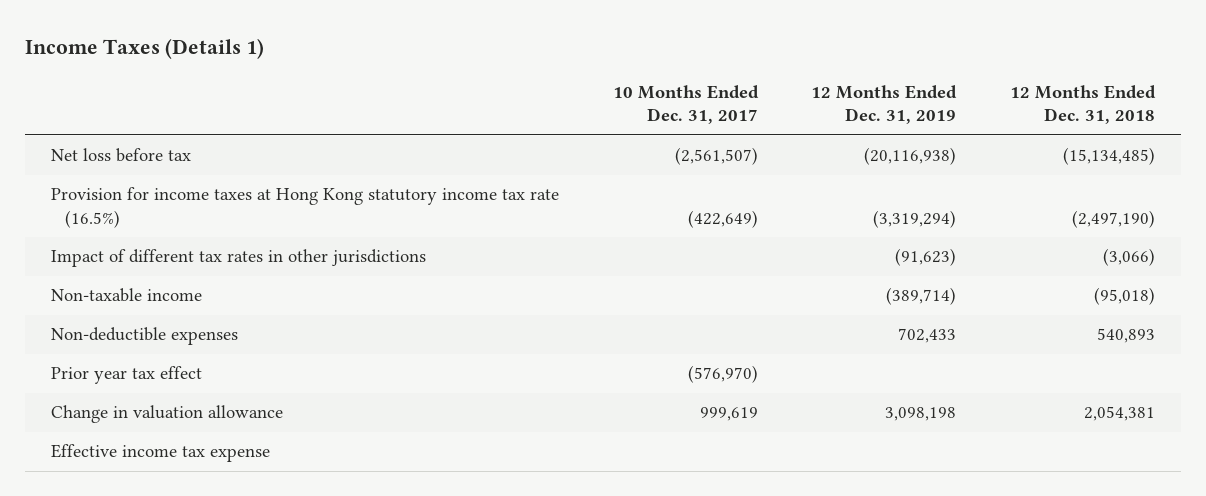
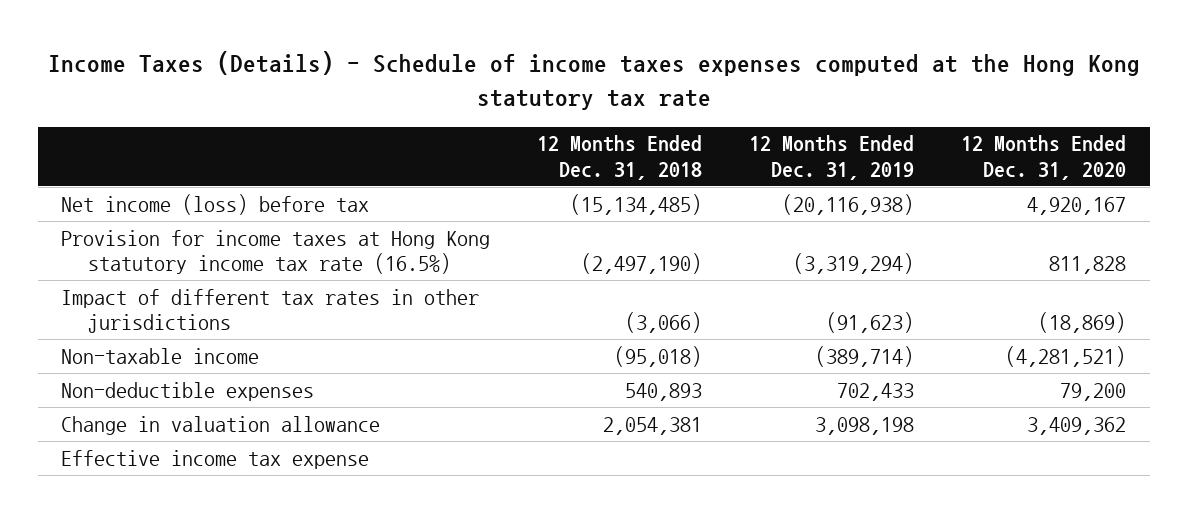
[24,37,264,59] Income Taxes (Details 1) -> [47,51,1140,110] Income Taxes (Details) - Schedule of income taxes expenses computed at the Hong Kong statutory tax rate
[612,84,759,125] 10 Months Ended Dec. 31, 2017 -> none
none -> [961,135,1127,180] 12 Months Ended Dec. 31, 2020
[51,148,192,163] Net loss before tax -> [61,193,370,215] Net income (loss) before tax
[51,366,203,385] Prior year tax effect -> none

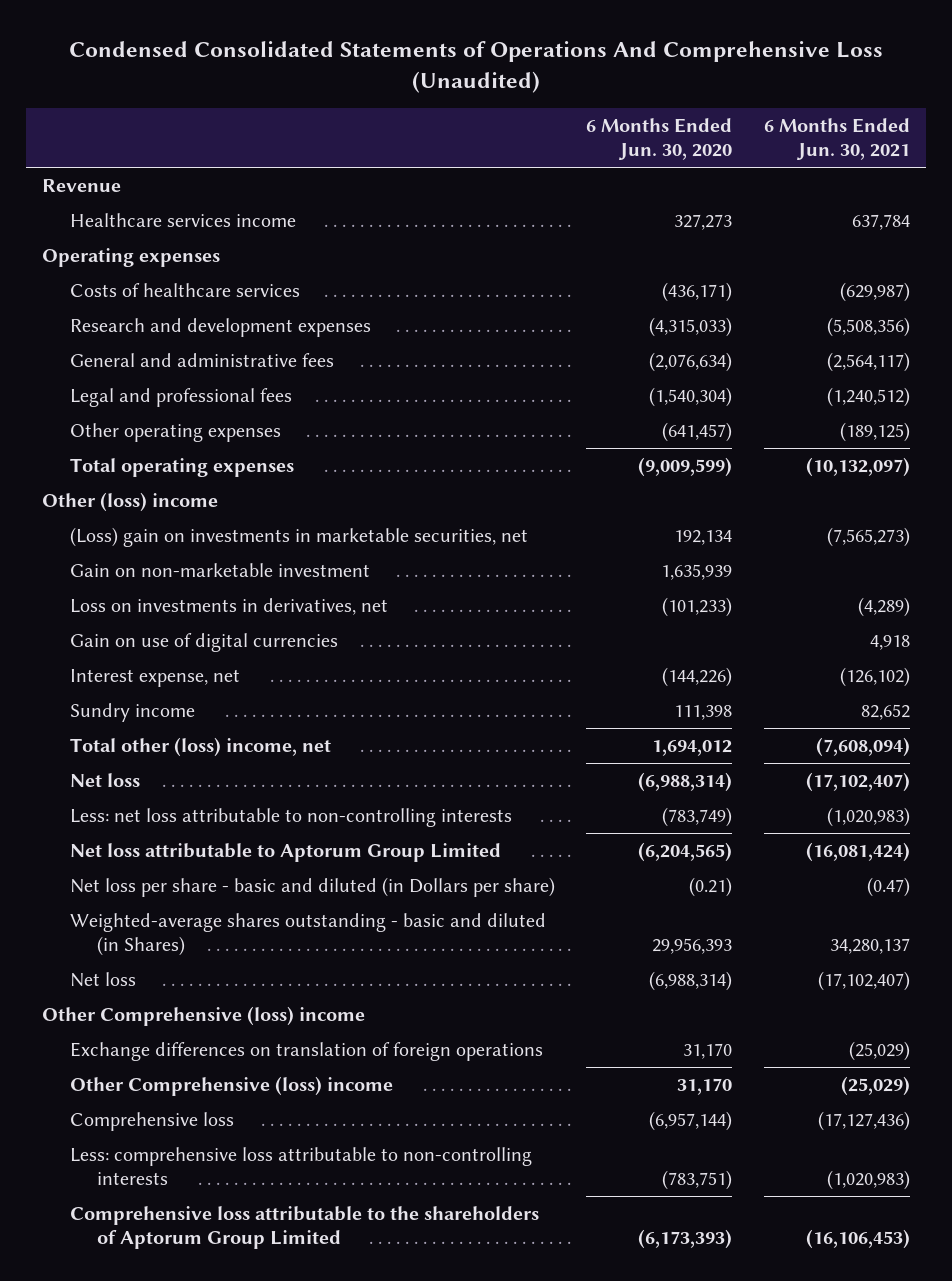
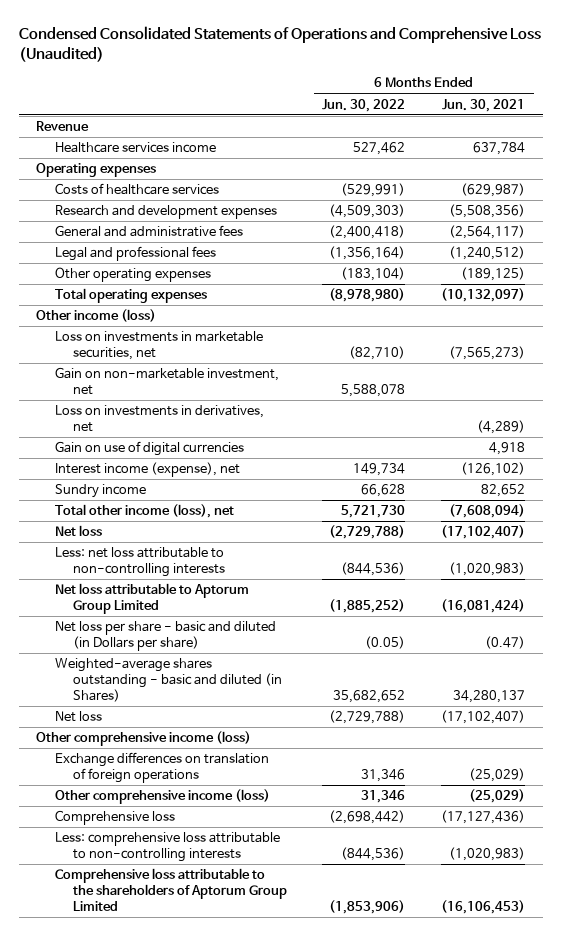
[69,41,884,94] Condensed Consolidated Statements of Operations And Comprehensive Loss (Unaudited) -> [18,25,541,62] Condensed Consolidated Statements of Operations and Comprehensive Loss (Unaudited)
[586,118,733,160] 6 Months Ended Jun. 30, 2020 -> none
none -> [322,98,406,112] Jun. 30, 2022
[42,491,219,512] Other (loss) income -> [36,309,157,323] Other income (loss)
[69,526,528,547] (Loss) gain on investments in marketable securities, net -> [54,331,263,361] Loss on investments in marketable securities, net
[69,562,370,577] Gain on non-marketable investment -> [54,367,279,396] Gain on non-marketable investment, net
[69,668,240,687] Interest expense, net -> [54,462,240,478] Interest income (expense), net
[69,736,331,757] Total other (loss) income, net -> [54,504,234,519] Total other income (loss), net
[42,1005,366,1026] Other Comprehensive (loss) income -> [36,731,252,747] Other comprehensive income (loss)
[69,1075,393,1096] Other Comprehensive (loss) income -> [54,789,270,805] Other comprehensive income (loss)

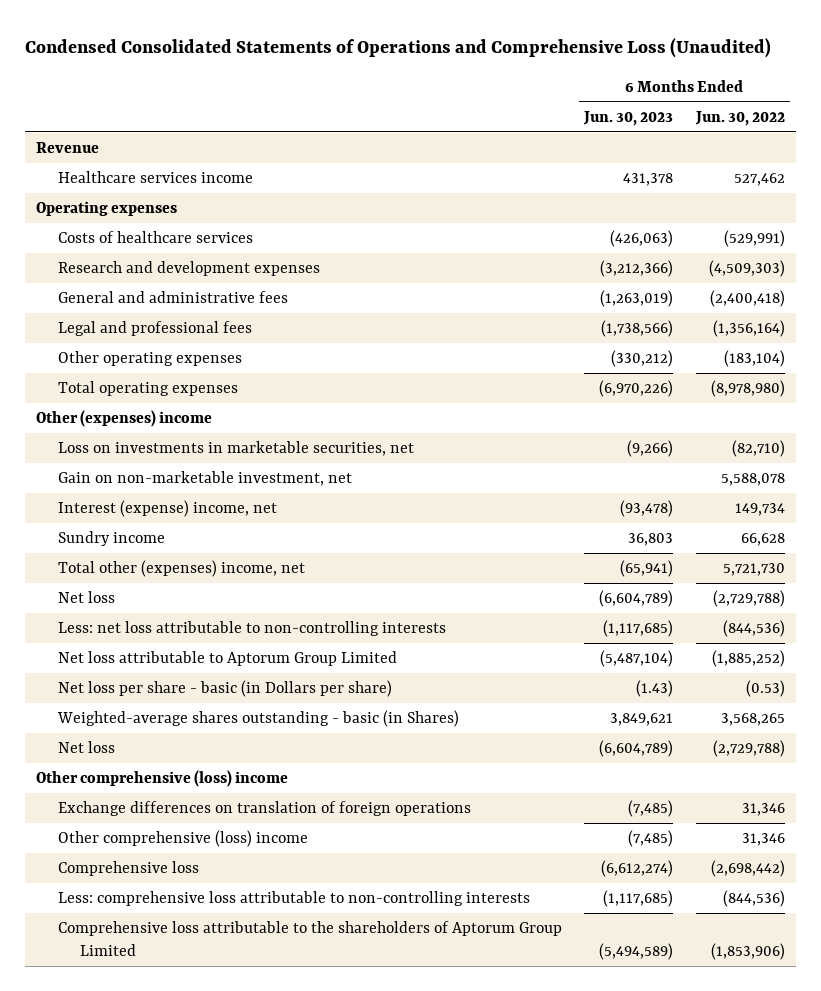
[441,98,525,112] Jun. 30, 2021 -> none
none -> [583,111,674,127] Jun. 30, 2023
[36,309,157,323] Other income (loss) -> [36,410,213,428] Other (expenses) income
[54,405,264,433] Loss on investments in derivatives, net -> none
[54,441,244,457] Gain on use of digital currencies -> none
[54,462,240,478] Interest income (expense), net -> [57,500,277,518] Interest (expense) income, net
[54,504,234,519] Total other income (loss), net -> [57,560,305,578] Total other (expenses) income, net
[54,621,276,652] Net loss per share - basic and diluted (in Dollars per share) -> [57,680,392,698] Net loss per share - basic (in Dollars per share)
[365,636,406,650] (0.05) -> [745,680,785,698] (0.53)
[54,658,283,703] Weighted-average shares outstanding - basic and diluted (in Shares) -> [56,710,459,728] Weighted-average shares outstanding - basic (in Shares)
[333,690,406,704] 35,682,652 -> [720,713,785,727] 3,568,265
[36,731,252,747] Other comprehensive income (loss) -> [36,770,289,788] Other comprehensive (loss) income
[54,789,270,805] Other comprehensive income (loss) -> [57,830,308,848] Other comprehensive (loss) income

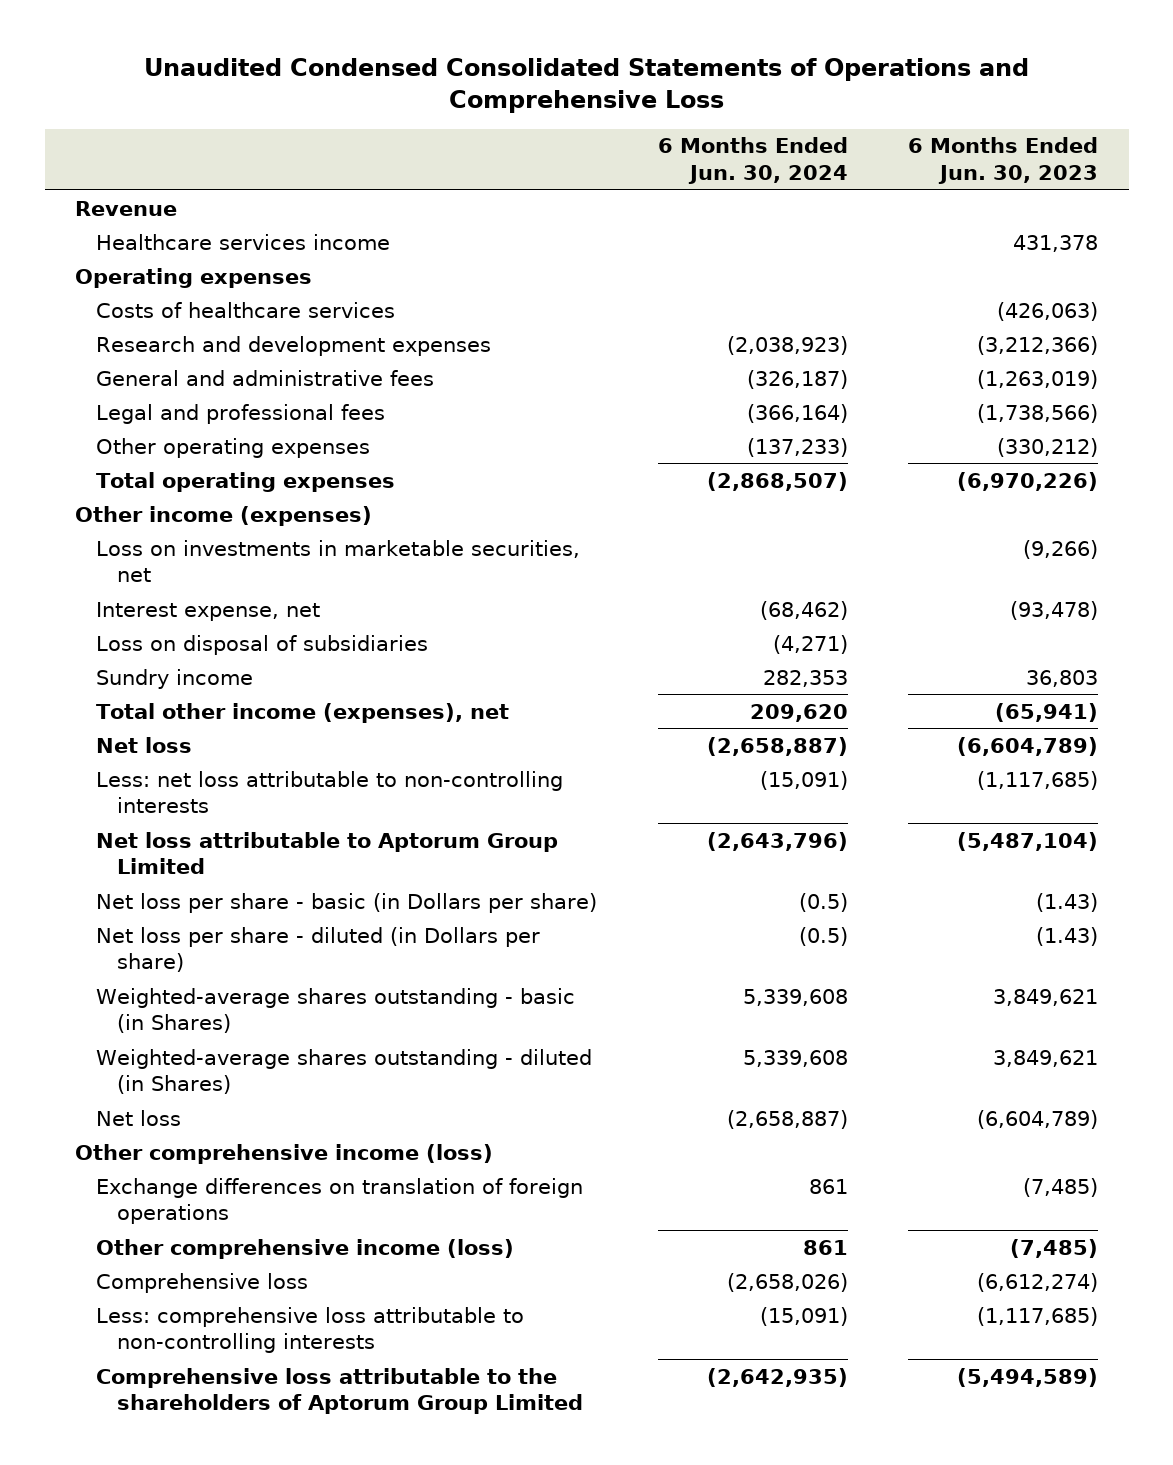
[24,38,771,59] Condensed Consolidated Statements of Operations and Comprehensive Loss (Unaudited) -> [143,58,1029,114] Unaudited Condensed Consolidated Statements of Operations and Comprehensive Loss
[694,111,785,127] Jun. 30, 2022 -> none
none -> [657,137,848,184] 6 Months Ended Jun. 30, 2024
[36,410,213,428] Other (expenses) income -> [75,505,373,526] Other income (expenses)
[57,471,352,487] Gain on non-marketable investment, net -> none
[57,500,277,518] Interest (expense) income, net -> [95,601,320,621] Interest expense, net
none -> [95,634,428,655] Loss on disposal of subsidiaries
[57,560,305,578] Total other (expenses) income, net -> [95,702,509,723] Total other income (expenses), net
none -> [95,926,540,973] Net loss per share - diluted (in Dollars per share)
none -> [95,1048,592,1095] Weighted-average shares outstanding - diluted (in Shares)
[36,770,289,788] Other comprehensive (loss) income -> [75,1143,494,1164] Other comprehensive income (loss)
[57,830,308,848] Other comprehensive (loss) income -> [95,1238,514,1259] Other comprehensive income (loss)

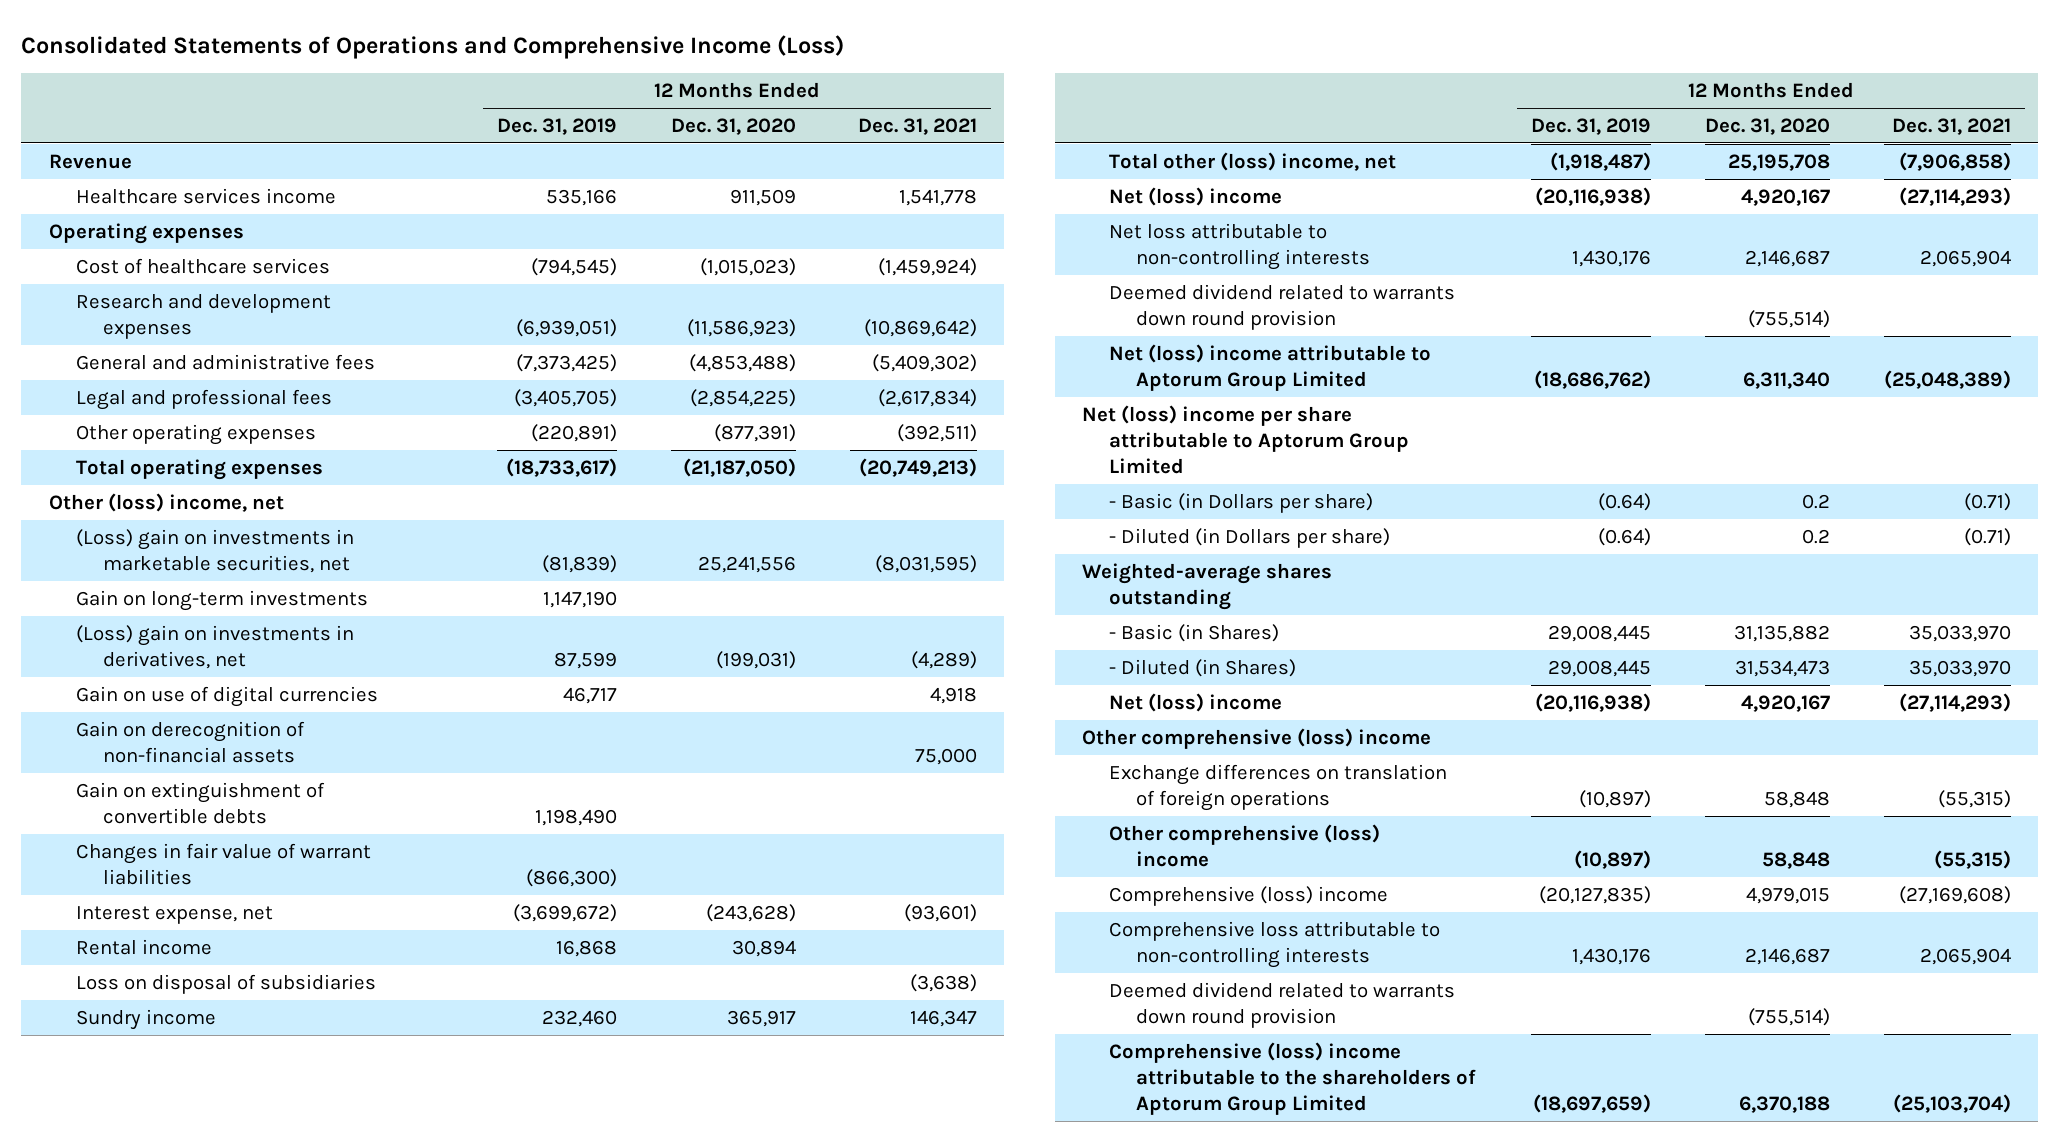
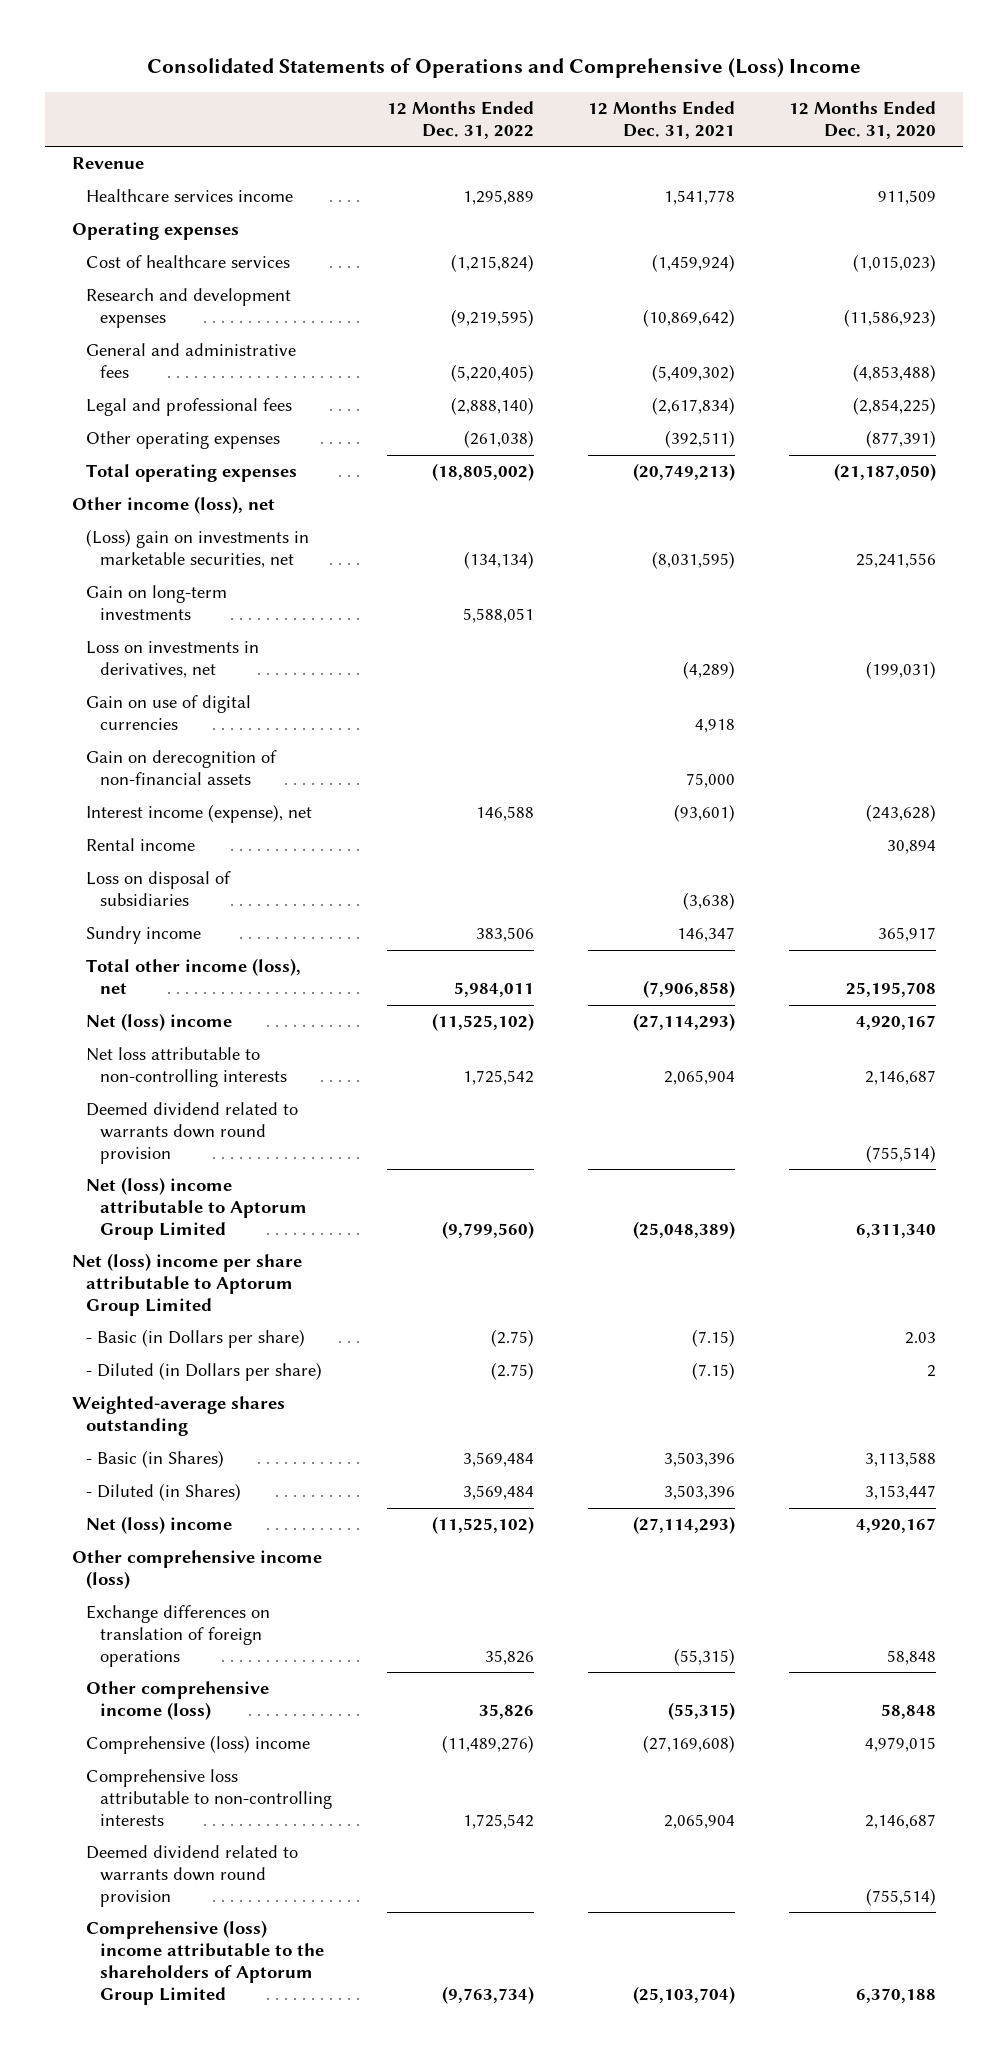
[21,34,845,59] Consolidated Statements of Operations and Comprehensive Income (Loss) -> [146,58,861,79] Consolidated Statements of Operations and Comprehensive (Loss) Income
[496,117,617,135] Dec. 31, 2019 -> none
none -> [386,100,534,139] 12 Months Ended Dec. 31, 2022
[48,492,284,512] Other (loss) income, net -> [71,496,275,515] Other income (loss), net
[75,624,354,669] (Loss) gain on investments in derivatives, net -> [86,641,260,679] Loss on investments in derivatives, net
[75,781,325,824] Gain on extinguishment of convertible debts -> none
[75,842,371,885] Changes in fair value of warrant liabilities -> none
[75,905,273,924] Interest expense, net -> [86,804,313,824] Interest income (expense), net
[1109,151,1397,171] Total other (loss) income, net -> [86,958,302,995] Total other income (loss), net
[1801,493,1830,509] 0.2 -> [904,1332,936,1345] 2.03
[1964,492,2012,511] (0.71) -> [691,1329,735,1348] (7.15)
[1801,528,1830,544] 0.2 -> [926,1365,936,1378] 2
[1964,527,2012,546] (0.71) -> [691,1362,735,1381] (7.15)
[1733,624,1830,642] 31,135,882 -> [864,1452,936,1468] 3,113,588
[1909,624,2012,642] 35,033,970 -> [663,1452,735,1468] 3,503,396
[1734,659,1830,677] 31,534,473 -> [864,1485,936,1501] 3,153,447
[1909,659,2012,677] 35,033,970 -> [663,1485,735,1501] 3,503,396
[1082,727,1432,749] Other comprehensive (loss) income -> [71,1550,322,1590] Other comprehensive income (loss)
[1109,823,1381,867] Other comprehensive (loss) income -> [86,1681,270,1721] Other comprehensive income (loss)

